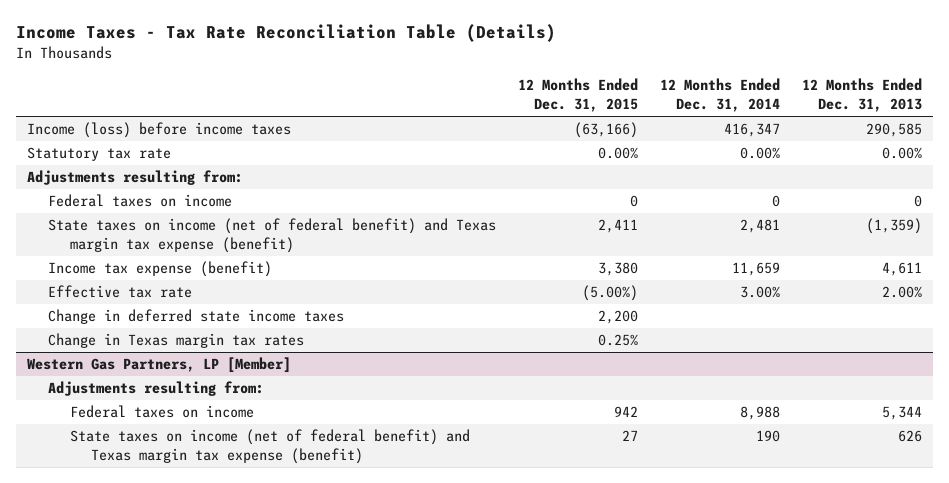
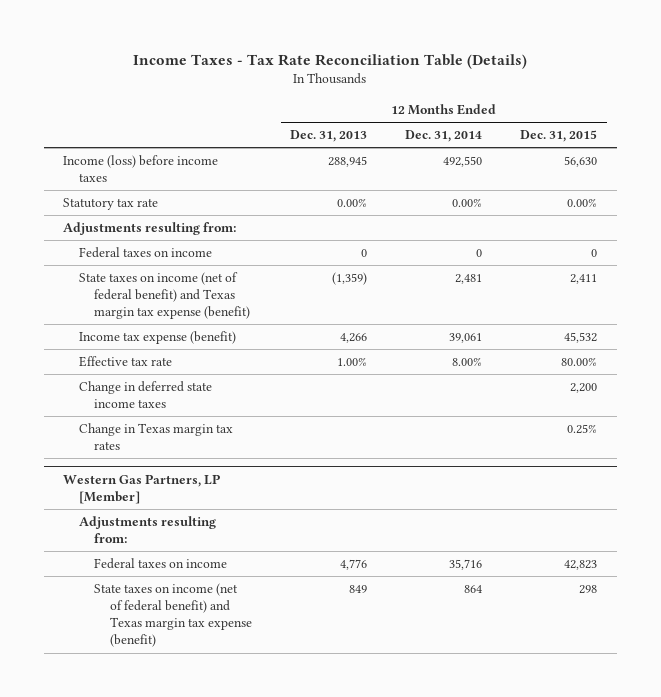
[574,122,639,139] (63,166) -> [564,156,598,168] 56,630
[724,123,781,138] 416,347 -> [443,156,483,168] 492,550
[866,123,923,138] 290,585 -> [328,156,368,168] 288,945
[598,262,639,277] 3,380 -> [564,332,598,344] 45,532
[732,262,781,277] 11,659 -> [449,333,483,344] 39,061
[882,262,923,277] 4,611 -> [340,333,368,344] 4,266
[582,285,639,302] (5.00%) -> [561,357,598,367] 80.00%
[740,286,781,299] 3.00% -> [452,357,483,367] 8.00%
[882,286,923,299] 2.00% -> [337,357,368,367] 1.00%
[614,406,639,418] 942 -> [564,560,598,571] 42,823
[740,406,781,421] 8,988 -> [449,559,483,571] 35,716
[882,406,923,421] 5,344 -> [340,559,368,571] 4,776
[622,430,639,442] 27 -> [579,585,598,595] 298
[756,430,781,443] 190 -> [464,585,483,594] 864
[898,430,923,443] 626 -> [349,585,368,594] 849

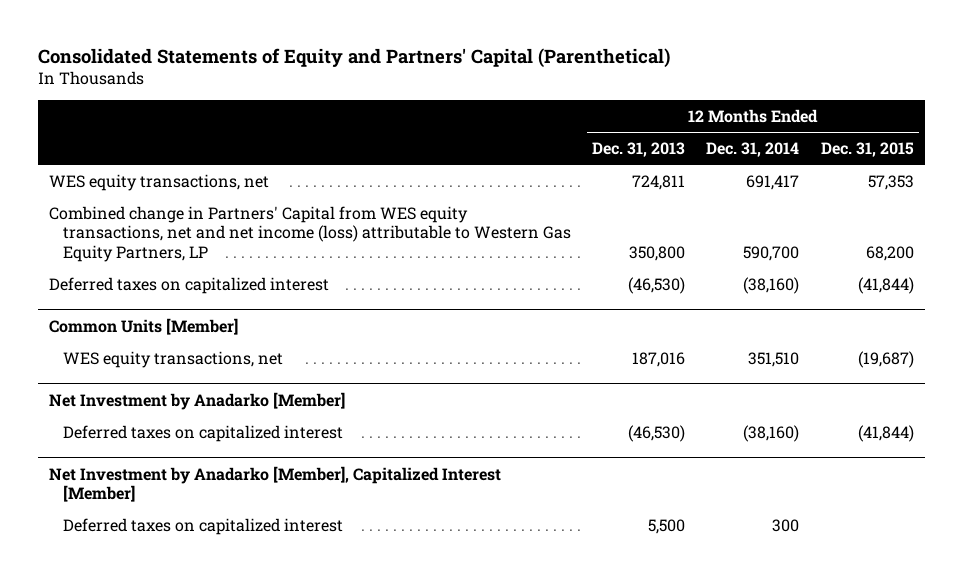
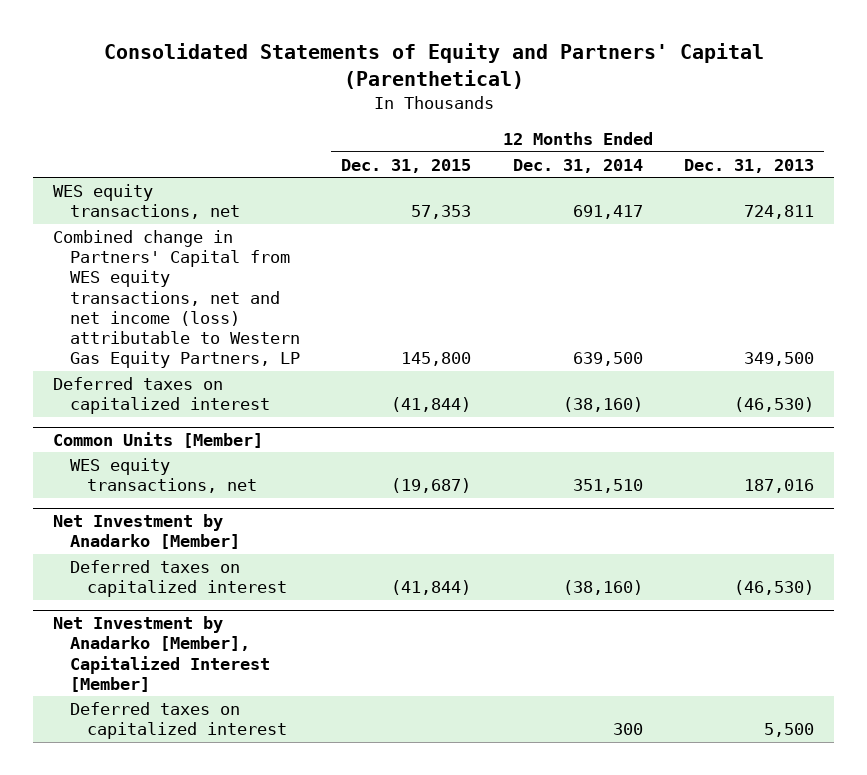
[629,246,686,262] 350,800 -> [743,352,814,367] 349,500
[743,246,800,262] 590,700 -> [572,352,643,367] 639,500
[865,246,914,262] 68,200 -> [401,352,472,367] 145,800

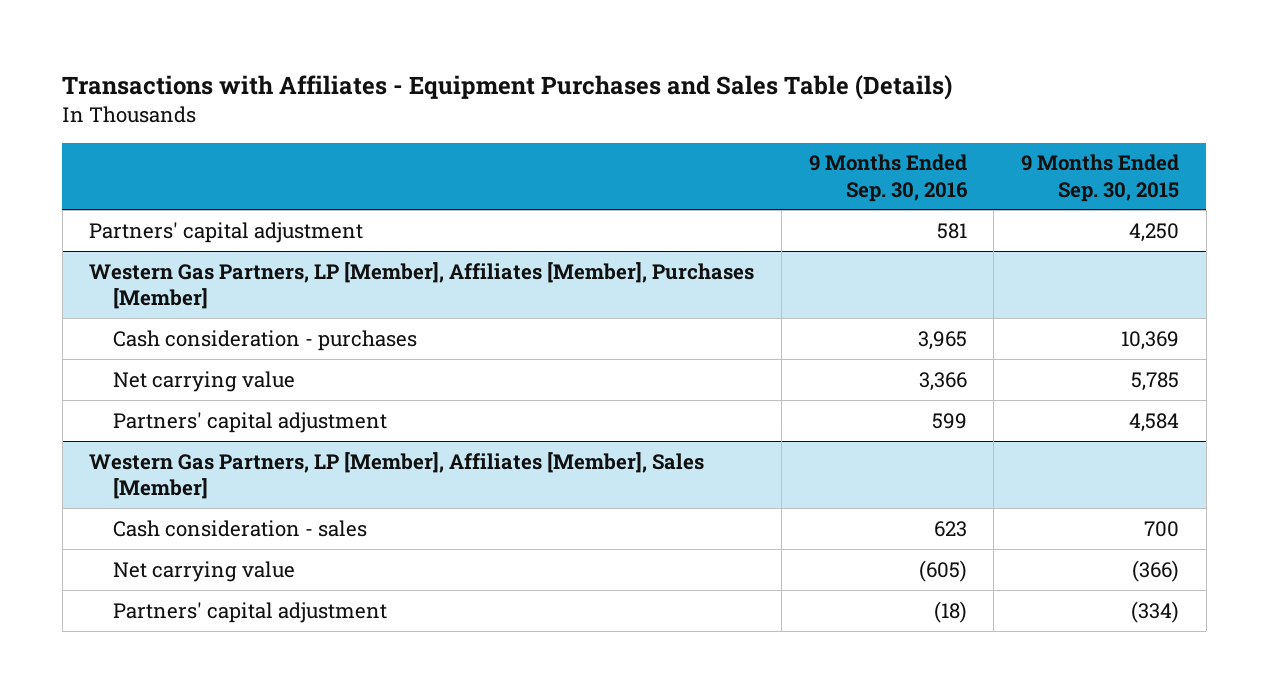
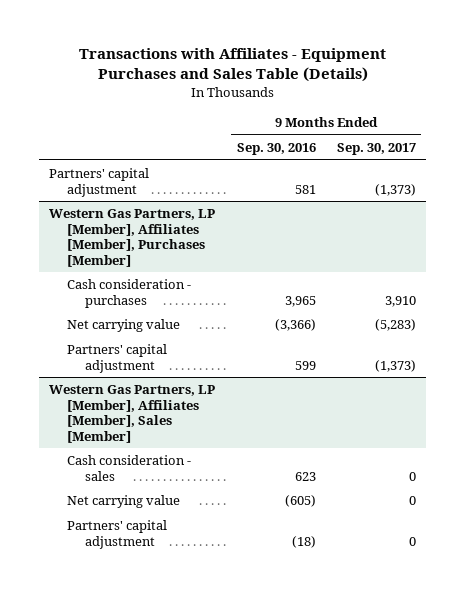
[1020,154,1179,202] 9 Months Ended Sep. 30, 2015 -> none
none -> [336,143,416,156] Sep. 30, 2017
[918,371,967,391] 3,366 -> [274,319,316,332] (3,366)

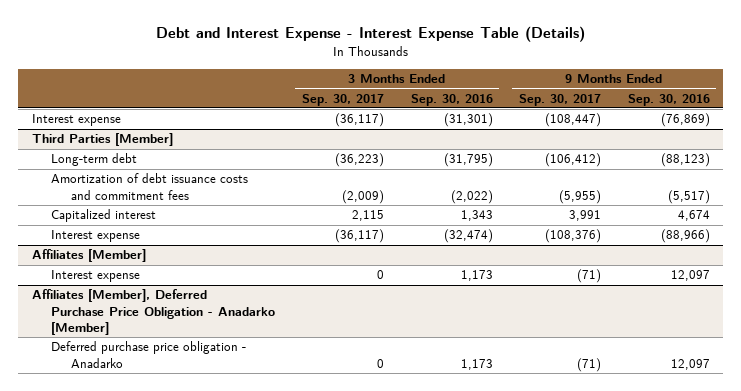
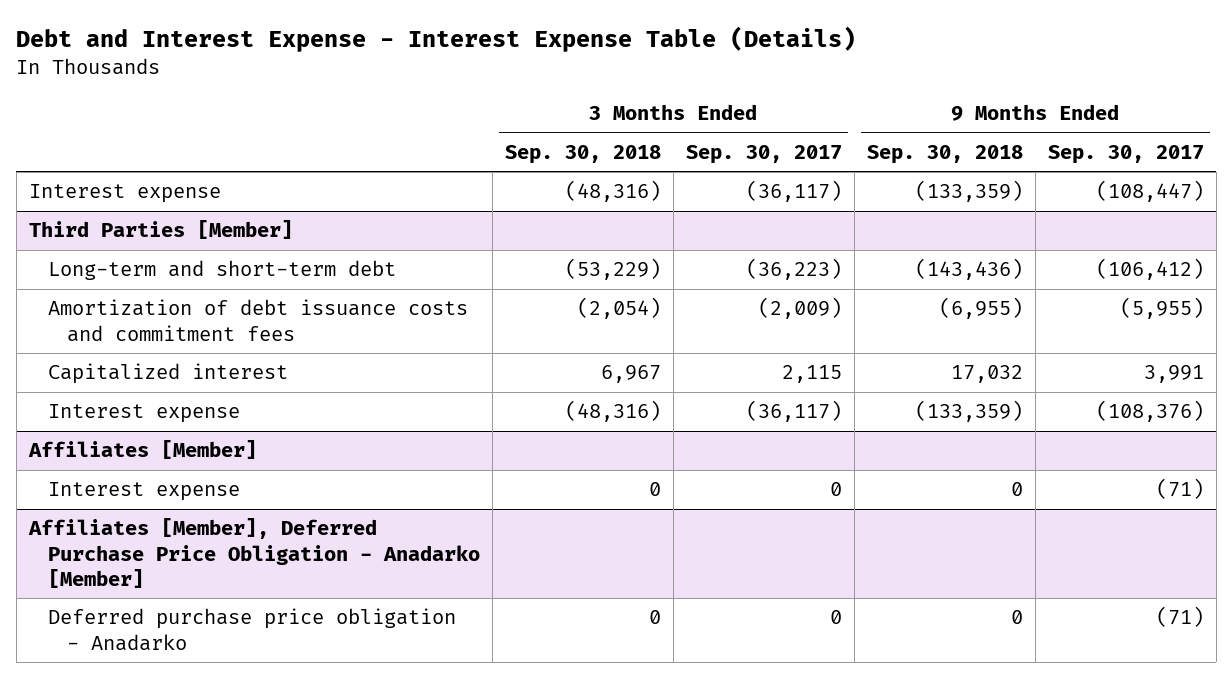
[410,93,493,106] Sep. 30, 2016 -> none
[627,93,710,106] Sep. 30, 2016 -> none
none -> [504,144,661,164] Sep. 30, 2018
none -> [866,144,1023,164] Sep. 30, 2018
[51,153,138,167] Long-term debt -> [47,260,396,281] Long-term and short-term debt

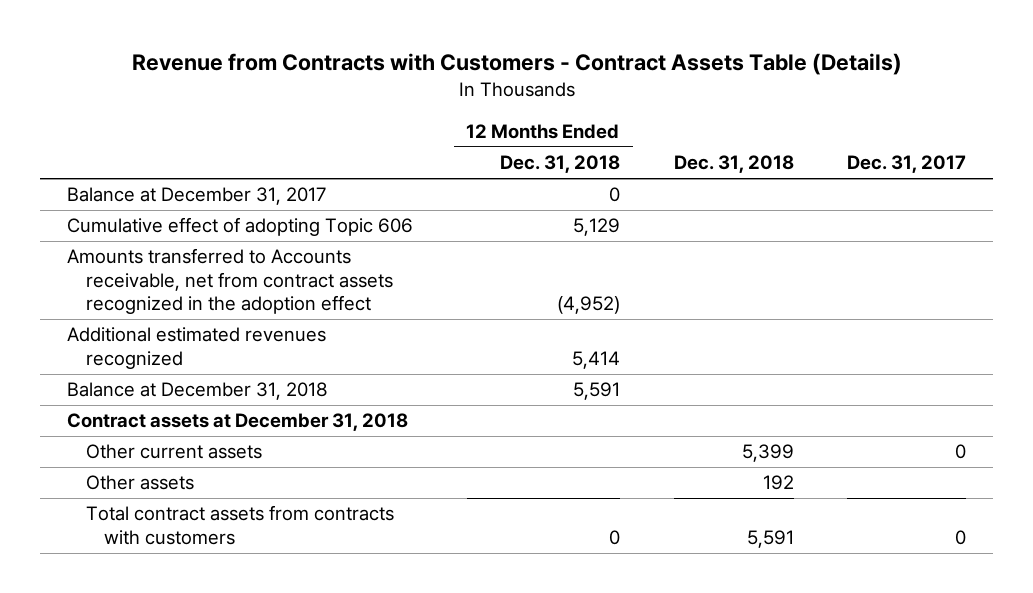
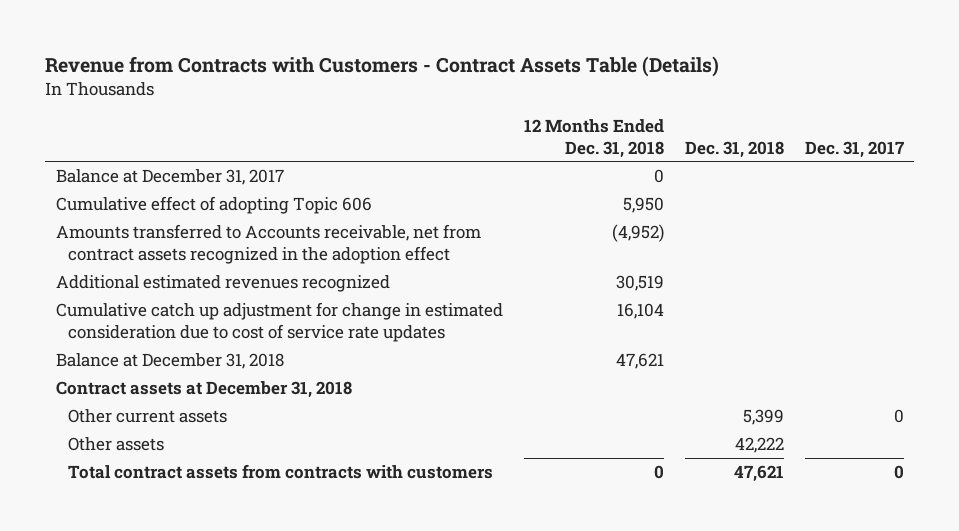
[572,218,620,237] 5,129 -> [622,197,664,214] 5,950
[571,350,620,369] 5,414 -> [615,275,664,292] 30,519
none -> [55,302,503,343] Cumulative catch up adjustment for change in estimated consideration due to cost of service rate updates
[572,382,620,401] 5,591 -> [615,353,664,370] 47,621
[762,475,794,491] 192 -> [734,437,784,454] 42,222
[746,529,794,548] 5,591 -> [733,465,784,483] 47,621

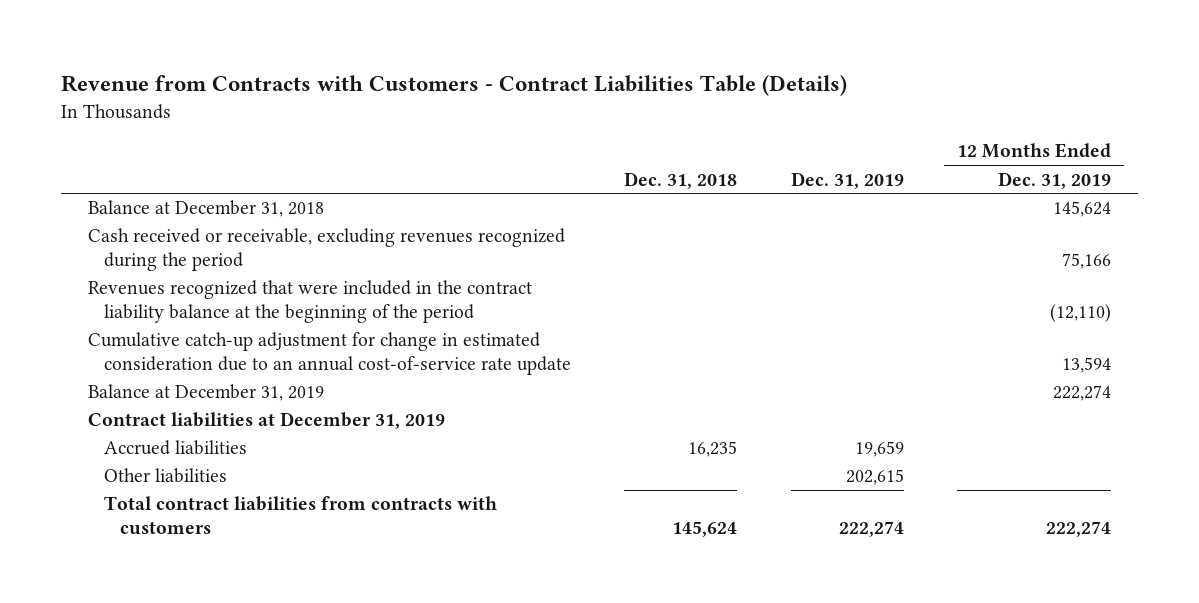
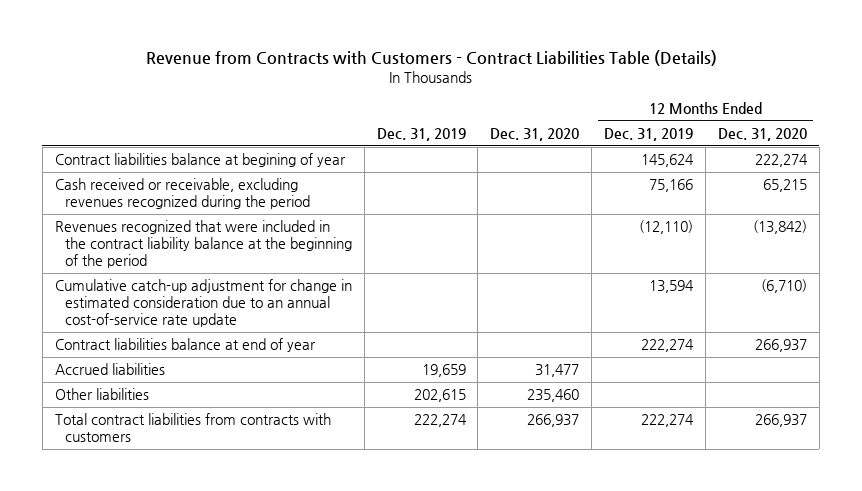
[624,171,738,189] Dec. 31, 2018 -> none
none -> [490,128,580,142] Dec. 31, 2020
none -> [718,128,808,142] Dec. 31, 2020
[88,200,325,218] Balance at December 31, 2018 -> [54,153,346,168] Contract liabilities balance at begining of year
[88,412,446,430] Contract liabilities at December 31, 2019 -> none
[88,384,325,402] Balance at December 31, 2019 -> [54,338,316,353] Contract liabilities balance at end of year

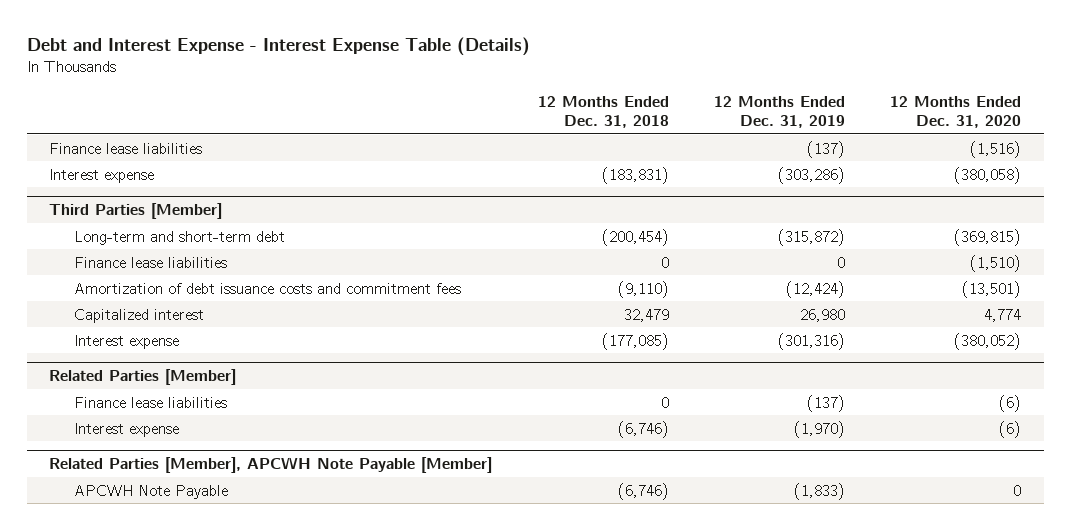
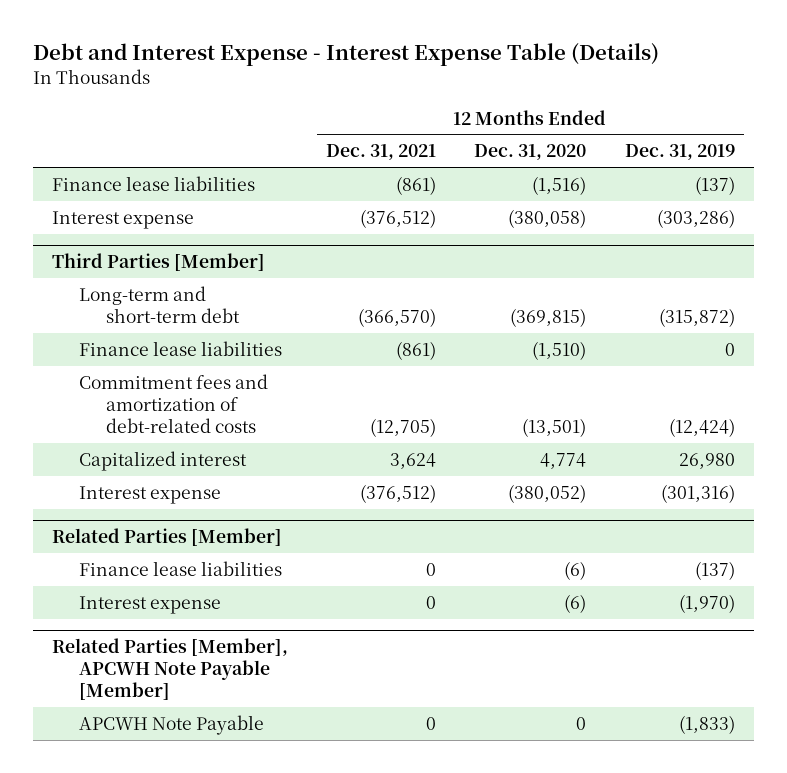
[537,95,669,129] 12 Months Ended Dec. 31, 2018 -> none
none -> [326,144,437,161] Dec. 31, 2021
[74,282,462,294] Amortization of debt issuance costs and commitment fees -> [79,373,269,434] Commitment fees and amortization of debt-related costs

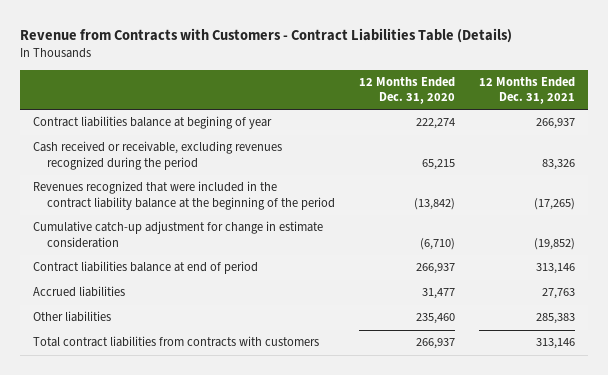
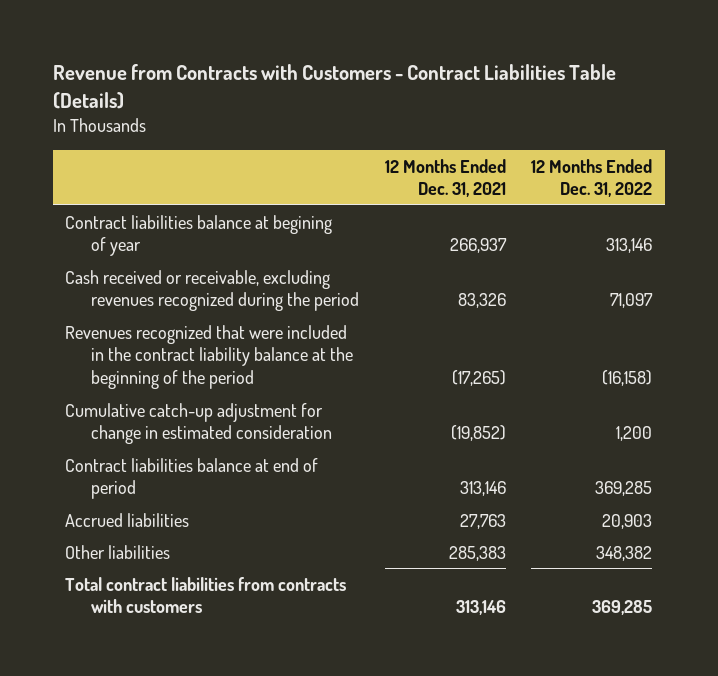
[359,77,456,105] 12 Months Ended Dec. 31, 2020 -> none
none -> [531,158,653,198] 12 Months Ended Dec. 31, 2022
[32,221,323,248] Cumulative catch-up adjustment for change in estimate consideration -> [65,402,332,445] Cumulative catch-up adjustment for change in estimated consideration

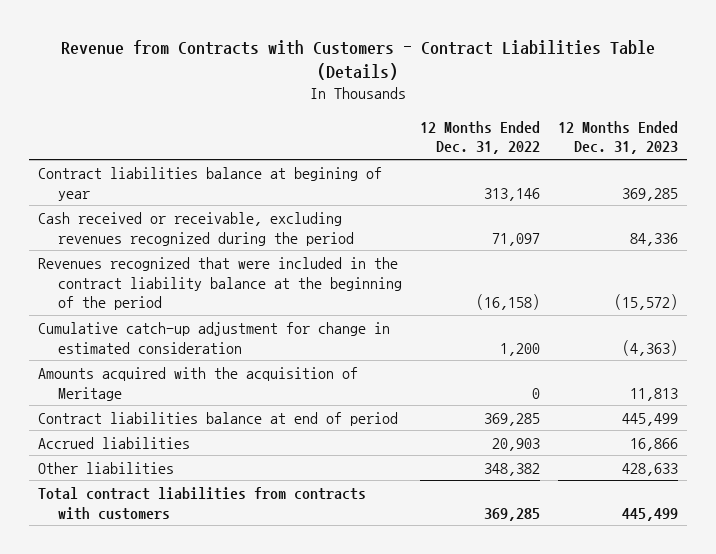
[384,158,506,198] 12 Months Ended Dec. 31, 2021 -> none
none -> [558,120,679,155] 12 Months Ended Dec. 31, 2023
none -> [37,366,358,401] Amounts acquired with the acquisition of Meritage

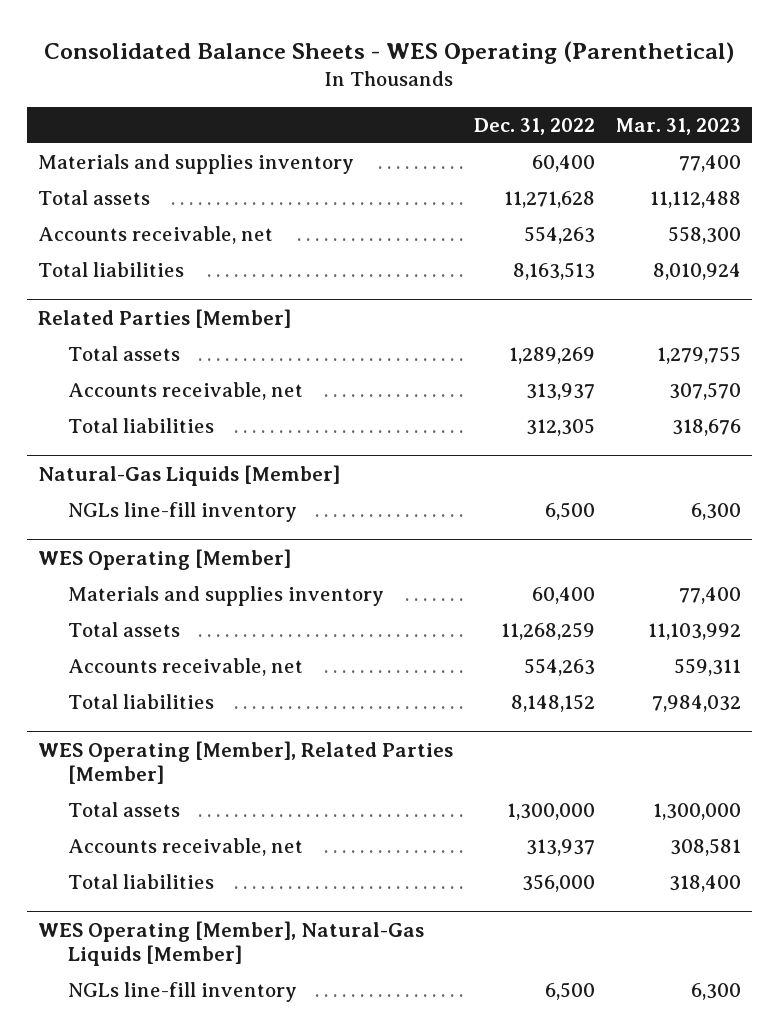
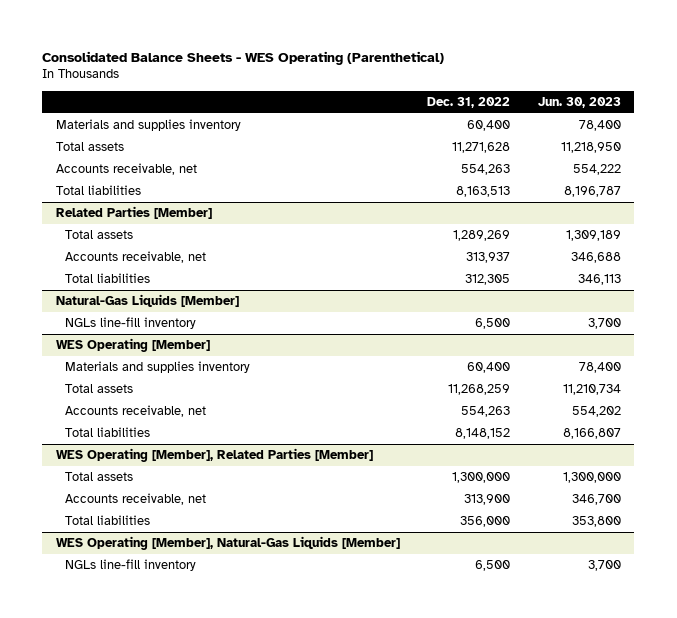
[616,117,742,135] Mar. 31, 2023 -> none
none -> [537,97,621,109] Jun. 30, 2023
[525,839,595,857] 313,937 -> [464,494,511,506] 313,900

